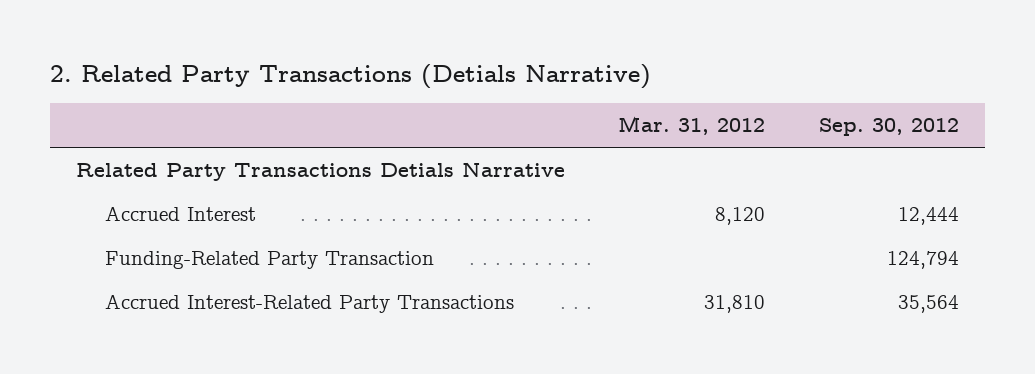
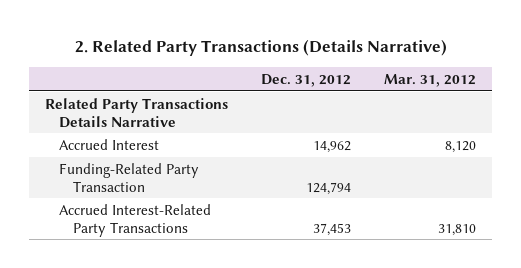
[49,64,651,90] 2. Related Party Transactions (Detials Narrative) -> [74,39,447,57] 2. Related Party Transactions (Details Narrative)
[818,118,959,137] Sep. 30, 2012 -> none
none -> [261,73,352,87] Dec. 31, 2012
[76,162,566,182] Related Party Transactions Detials Narrative -> [45,97,229,128] Related Party Transactions Details Narrative

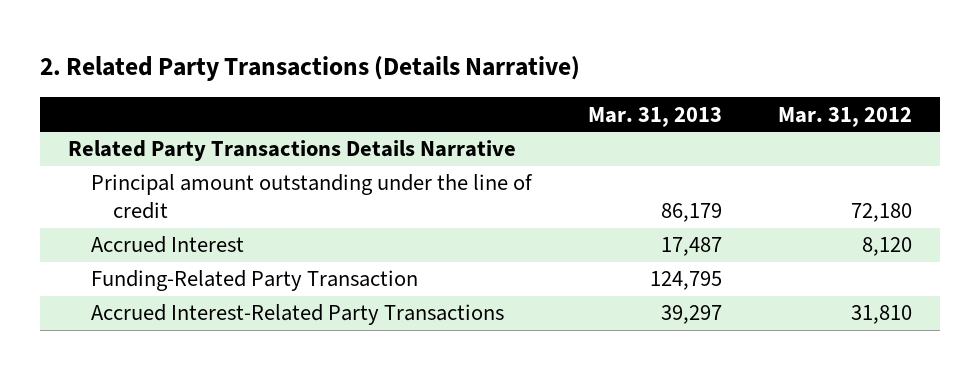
[261,73,352,87] Dec. 31, 2012 -> none
none -> [587,106,722,127] Mar. 31, 2013
none -> [90,174,533,219] Principal amount outstanding under the line of credit

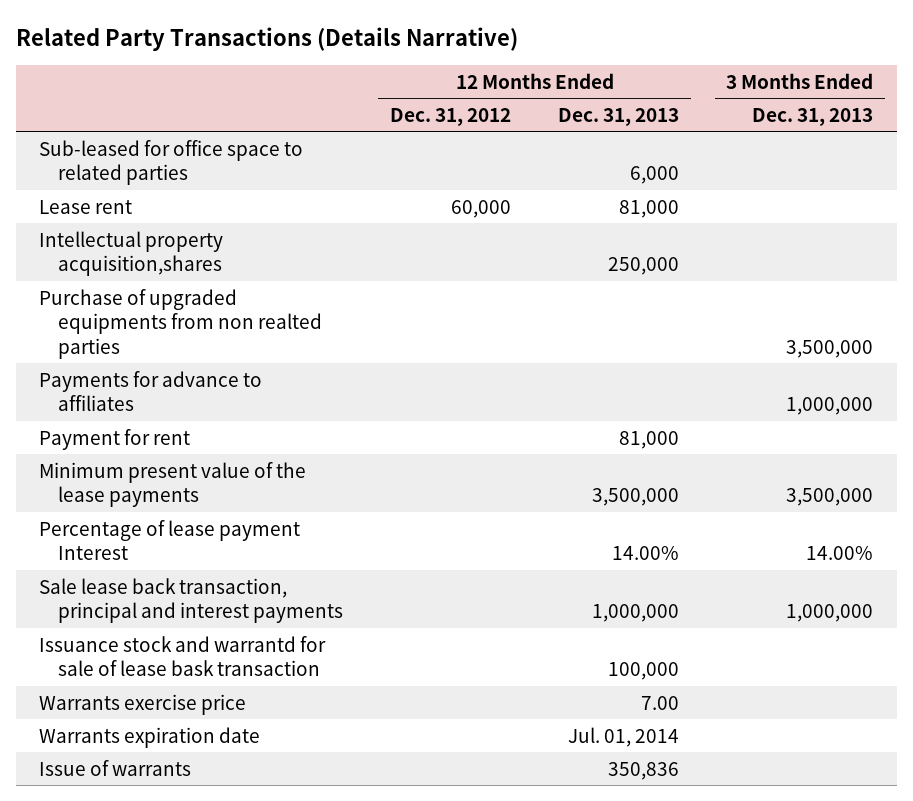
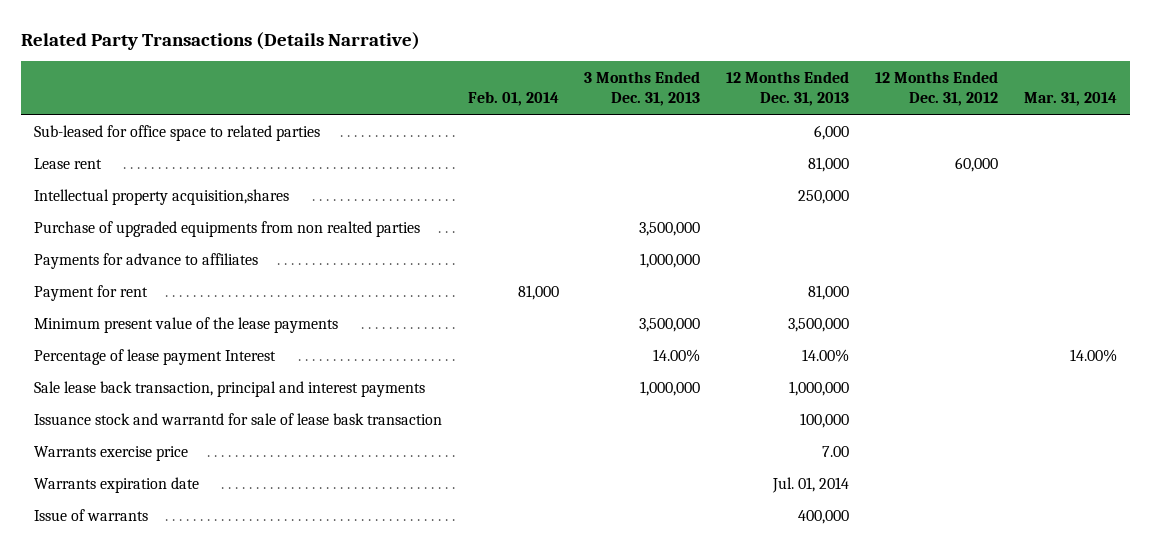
none -> [467,91,559,107] Feb. 01, 2014
none -> [1023,92,1117,107] Mar. 31, 2014
[608,761,680,780] 350,836 -> [798,509,850,524] 400,000

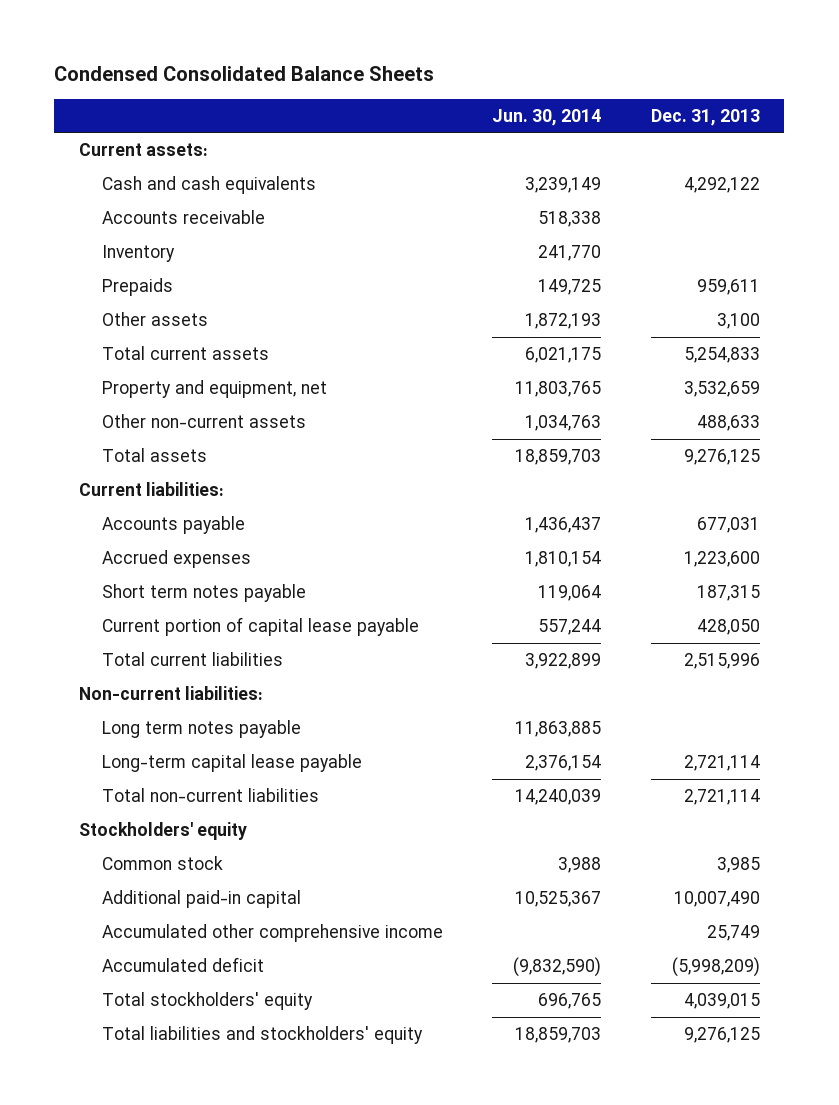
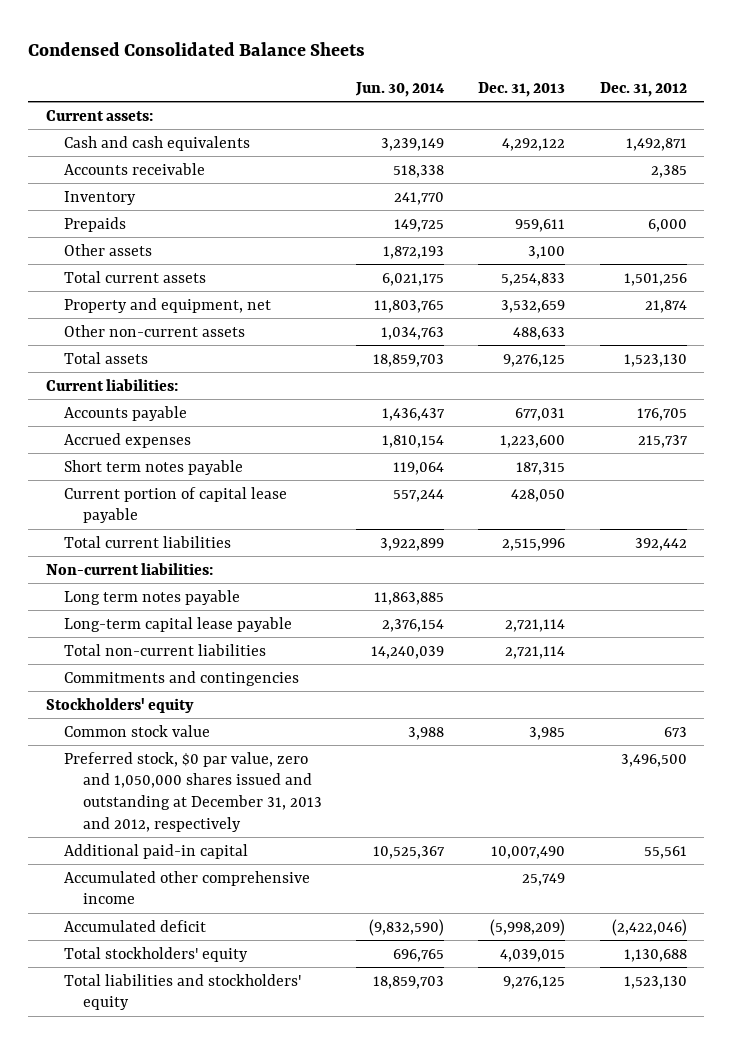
none -> [599,81,687,97] Dec. 31, 2012
none -> [64,670,300,686] Commitments and contingencies
[101,856,223,871] Common stock -> [64,724,211,737] Common stock value
none -> [64,751,322,832] Preferred stock, $0 par value, zero and 1,050,000 shares issued and outstanding at December 31, 2013 and 2012, respectively

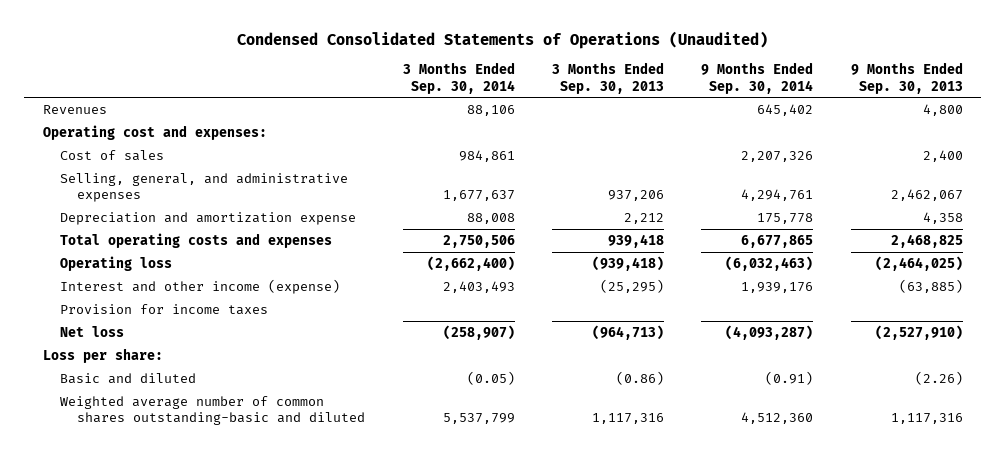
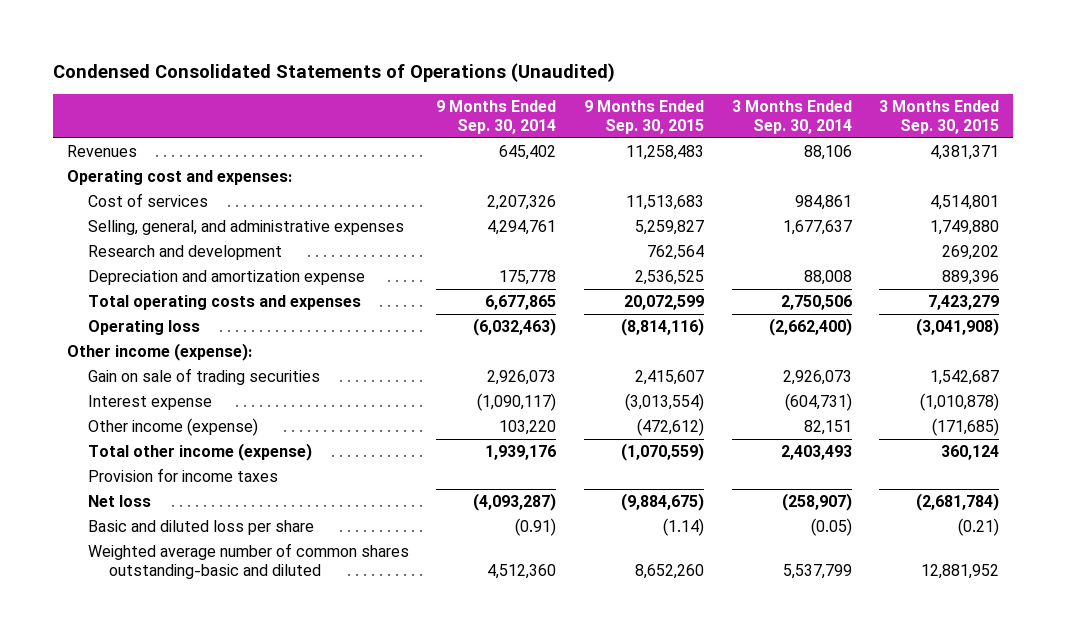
[551,62,664,94] 3 Months Ended Sep. 30, 2013 -> none
[850,62,963,94] 9 Months Ended Sep. 30, 2013 -> none
none -> [584,99,705,134] 9 Months Ended Sep. 30, 2015
none -> [879,99,1000,134] 3 Months Ended Sep. 30, 2015
[60,150,165,162] Cost of sales -> [87,193,208,208] Cost of services
none -> [87,245,282,261] Research and development
none -> [66,343,252,362] Other income (expense):
none -> [87,368,320,386] Gain on sale of trading securities
none -> [87,395,212,411] Interest expense
none -> [87,418,258,437] Other income (expense)
[60,279,341,295] Interest and other income (expense) -> [87,443,312,462] Total other income (expense)
[43,348,164,364] Loss per share: -> none
[60,373,197,385] Basic and diluted -> [87,520,314,536] Basic and diluted loss per share

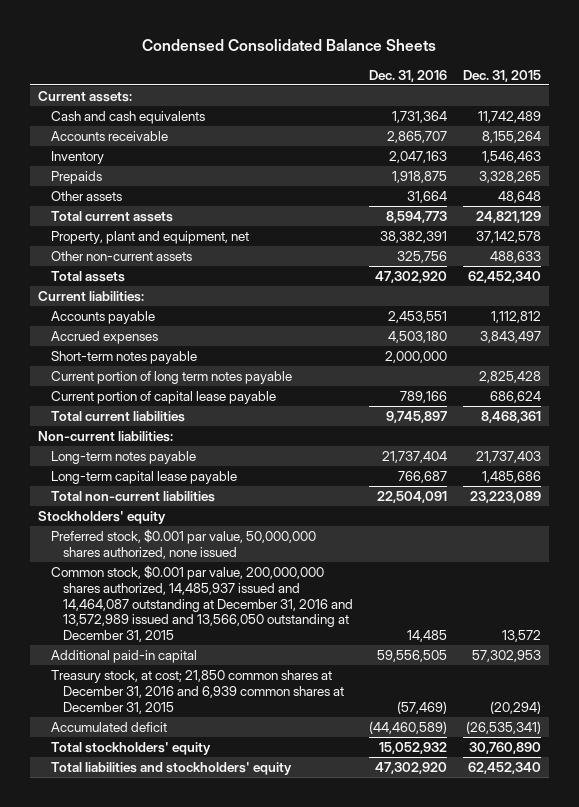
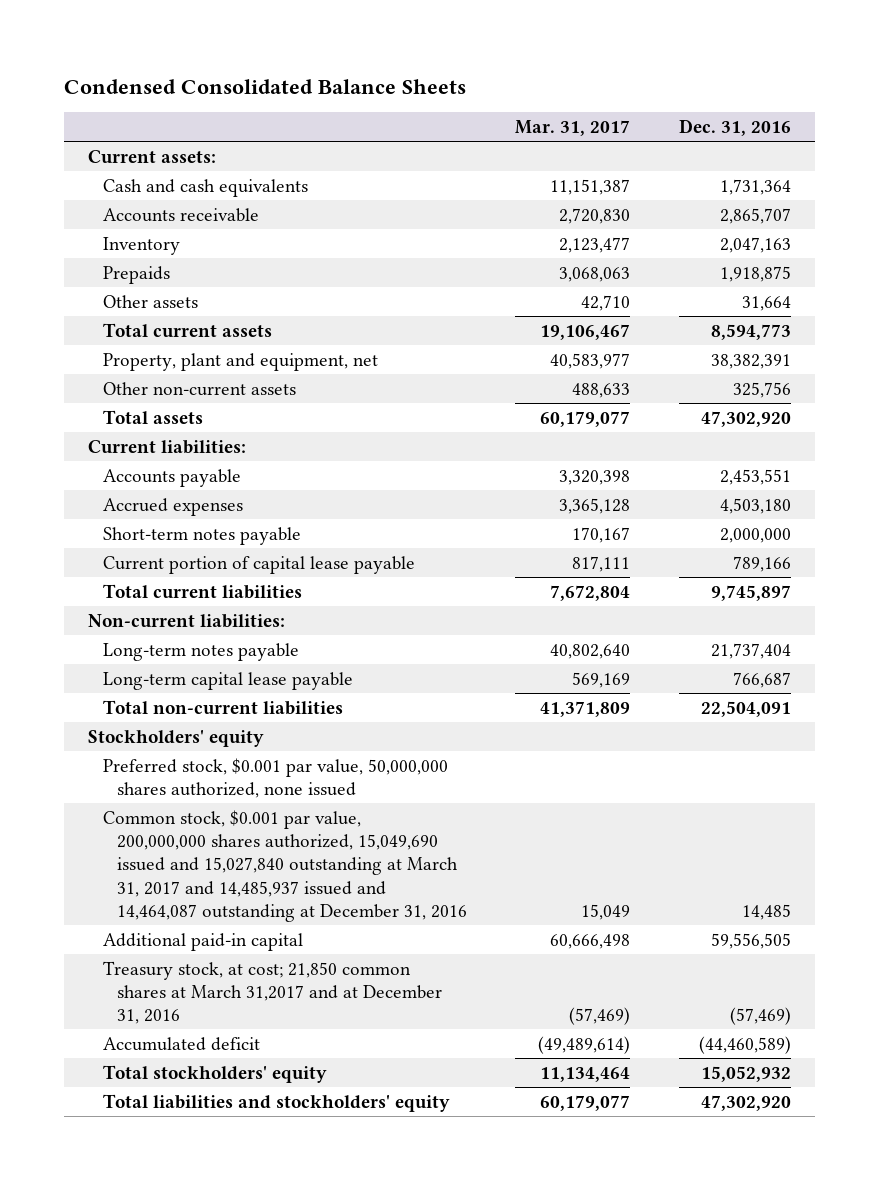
[462,69,541,82] Dec. 31, 2015 -> none
none -> [515,120,631,137] Mar. 31, 2017
[50,371,292,385] Current portion of long term notes payable -> none
[50,565,354,643] Common stock, $0.001 par value, 200,000,000 shares authorized, 14,485,937 issued and 14,464,087 outstanding at December 31, 2016 and 13,572,989 issued and 13,566,050 outstanding at December 31, 2015 -> [102,809,467,922] Common stock, $0.001 par value, 200,000,000 shares authorized, 15,049,690 issued and 15,027,840 outstanding at March 31, 2017 and 14,485,937 issued and 14,464,087 outstanding at December 31, 2016
[50,670,345,714] Treasury stock, at cost; 21,850 common shares at December 31, 2016 and 6,939 common shares at December 31, 2015 -> [102,960,442,1025] Treasury stock, at cost; 21,850 common shares at March 31,2017 and at December 31, 2016

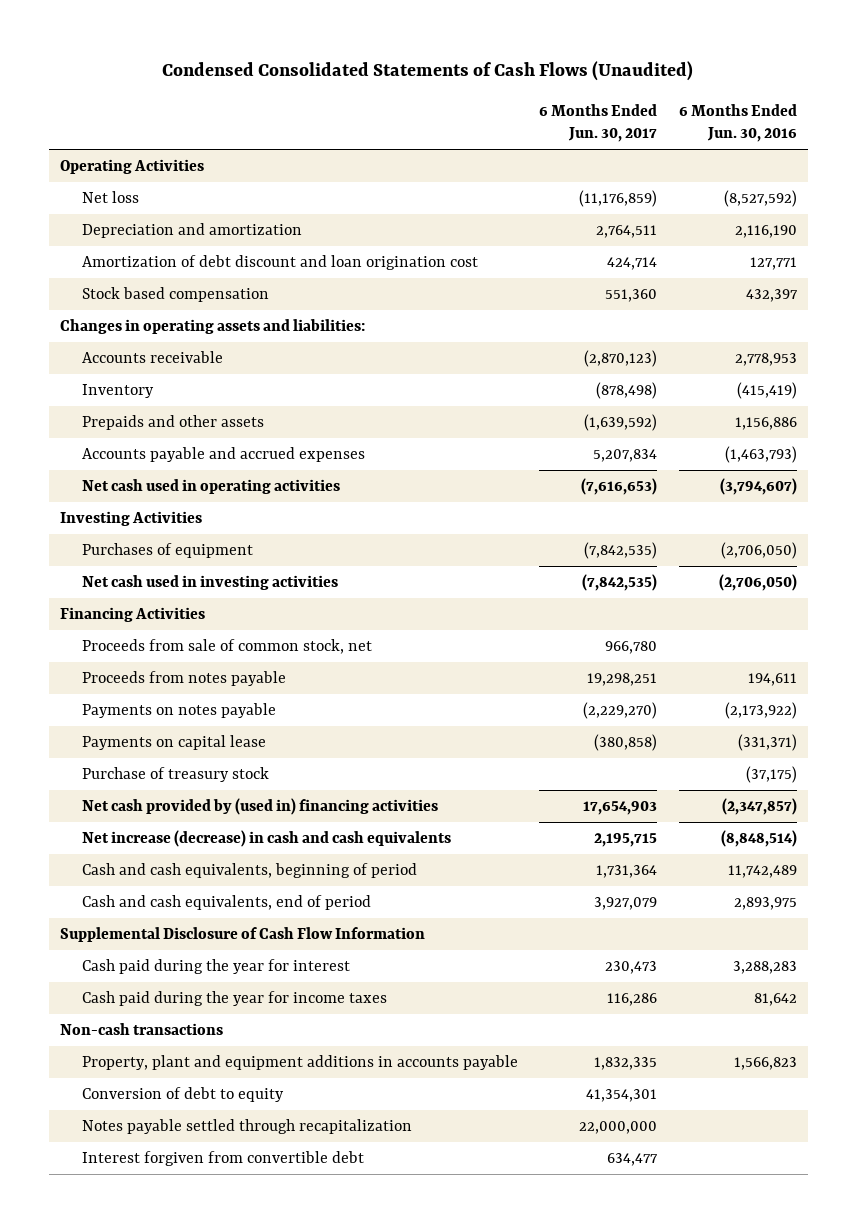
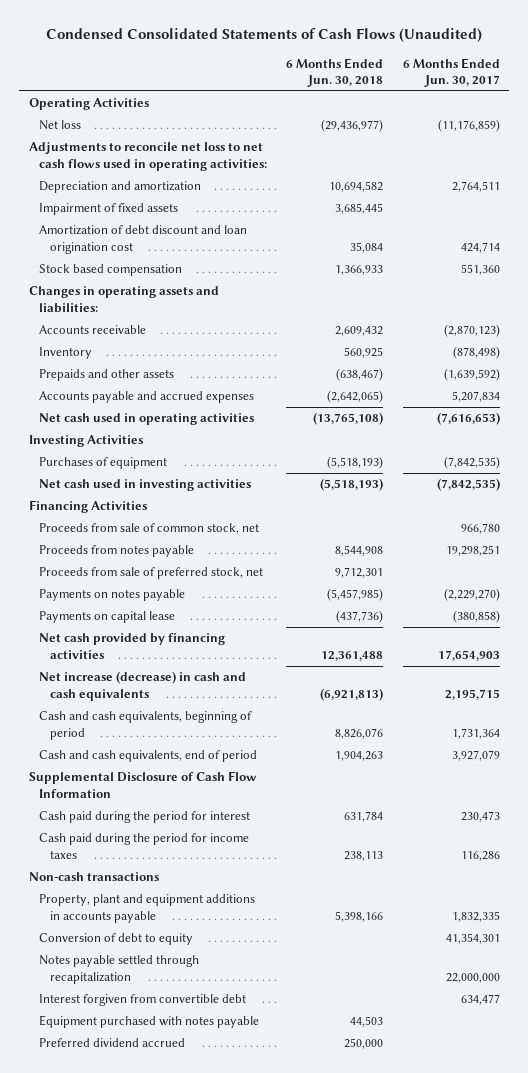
[678,103,797,142] 6 Months Ended Jun. 30, 2016 -> none
none -> [286,57,384,88] 6 Months Ended Jun. 30, 2018
none -> [28,142,268,171] Adjustments to reconcile net loss to net cash flows used in operating activities:
none -> [39,203,179,216] Impairment of fixed assets
none -> [39,567,264,580] Proceeds from sale of preferred stock, net
[81,767,269,783] Purchase of treasury stock -> none
[81,798,438,816] Net cash provided by (used in) financing activities -> [39,633,226,659] Net cash provided by financing activities
[81,959,350,975] Cash paid during the year for interest -> [39,811,251,824] Cash paid during the period for interest
[81,991,387,1007] Cash paid during the year for income taxes -> [39,833,250,859] Cash paid during the period for income taxes
none -> [39,1015,260,1029] Equipment purchased with notes payable
none -> [39,1038,186,1048] Preferred dividend accrued

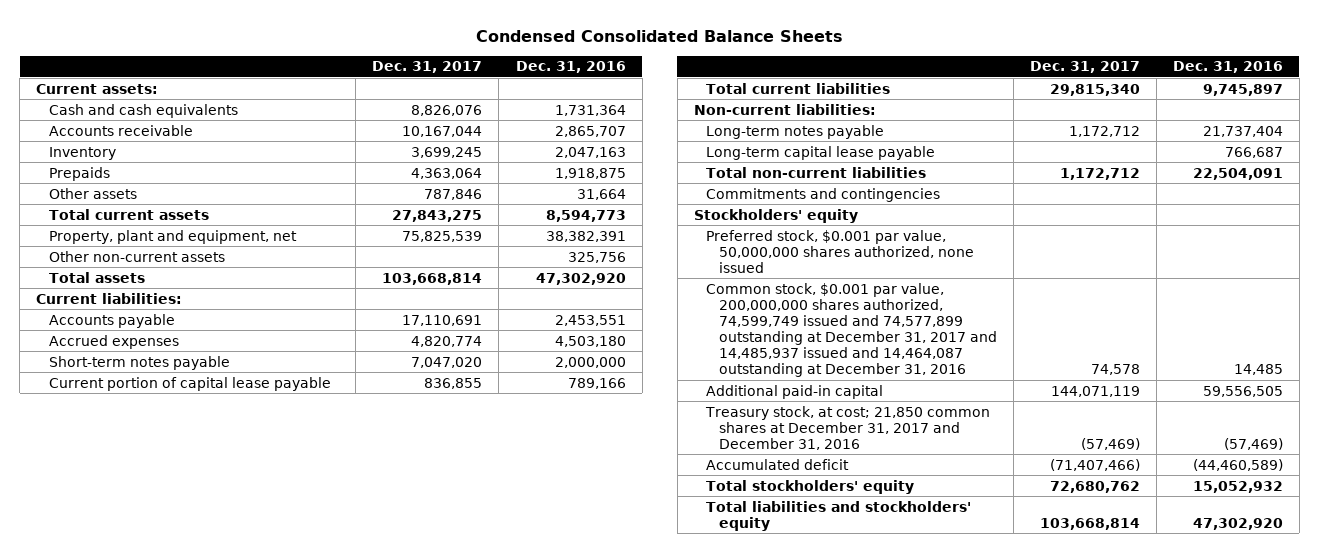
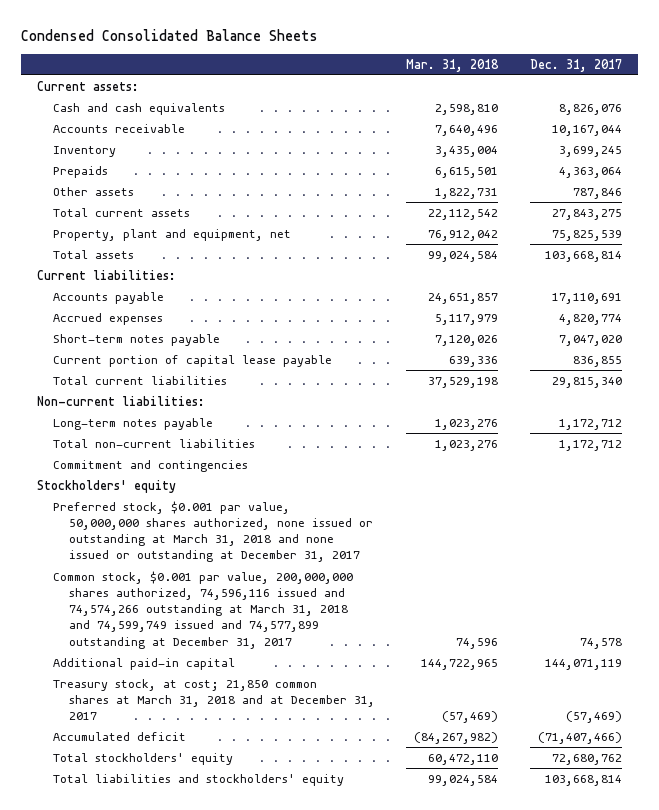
[515,61,626,74] Dec. 31, 2016 -> none
none -> [406,58,500,72] Mar. 31, 2018
[48,250,225,262] Other non-current assets -> none
[706,145,936,160] Long-term capital lease payable -> none
[706,187,941,202] Commitments and contingencies -> [53,459,249,472] Commitment and contingencies
[706,229,974,273] Preferred stock, $0.001 par value, 50,000,000 shares authorized, none issued -> [53,500,373,563] Preferred stock, $0.001 par value, 50,000,000 shares authorized, none issued or outstanding at March 31, 2018 and none issued or outstanding at December 31, 2017
[706,282,997,378] Common stock, $0.001 par value, 200,000,000 shares authorized, 74,599,749 issued and 74,577,899 outstanding at December 31, 2017 and 14,485,937 issued and 14,464,087 outstanding at December 31, 2016 -> [53,570,354,649] Common stock, $0.001 par value, 200,000,000 shares authorized, 74,596,116 issued and 74,574,266 outstanding at March 31, 2018 and 74,599,749 issued and 74,577,899 outstanding at December 31, 2017
[705,405,991,450] Treasury stock, at cost; 21,850 common shares at December 31, 2017 and December 31, 2016 -> [53,678,375,721] Treasury stock, at cost; 21,850 common shares at March 31, 2018 and at December 31, 2017

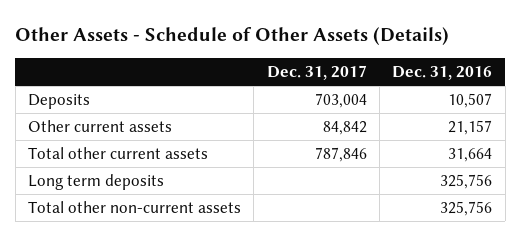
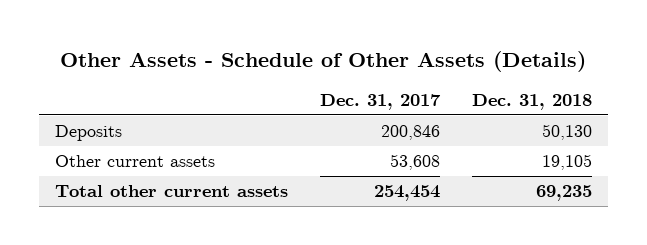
[392,66,493,81] Dec. 31, 2016 -> none
none -> [472,94,593,111] Dec. 31, 2018
[28,173,165,190] Long term deposits -> none
[28,200,242,213] Total other non-current assets -> none
[314,92,367,108] 703,004 -> [380,125,440,141] 200,846
[322,120,367,135] 84,842 -> [389,154,440,171] 53,608
[314,146,367,162] 787,846 -> [373,185,440,202] 254,454

